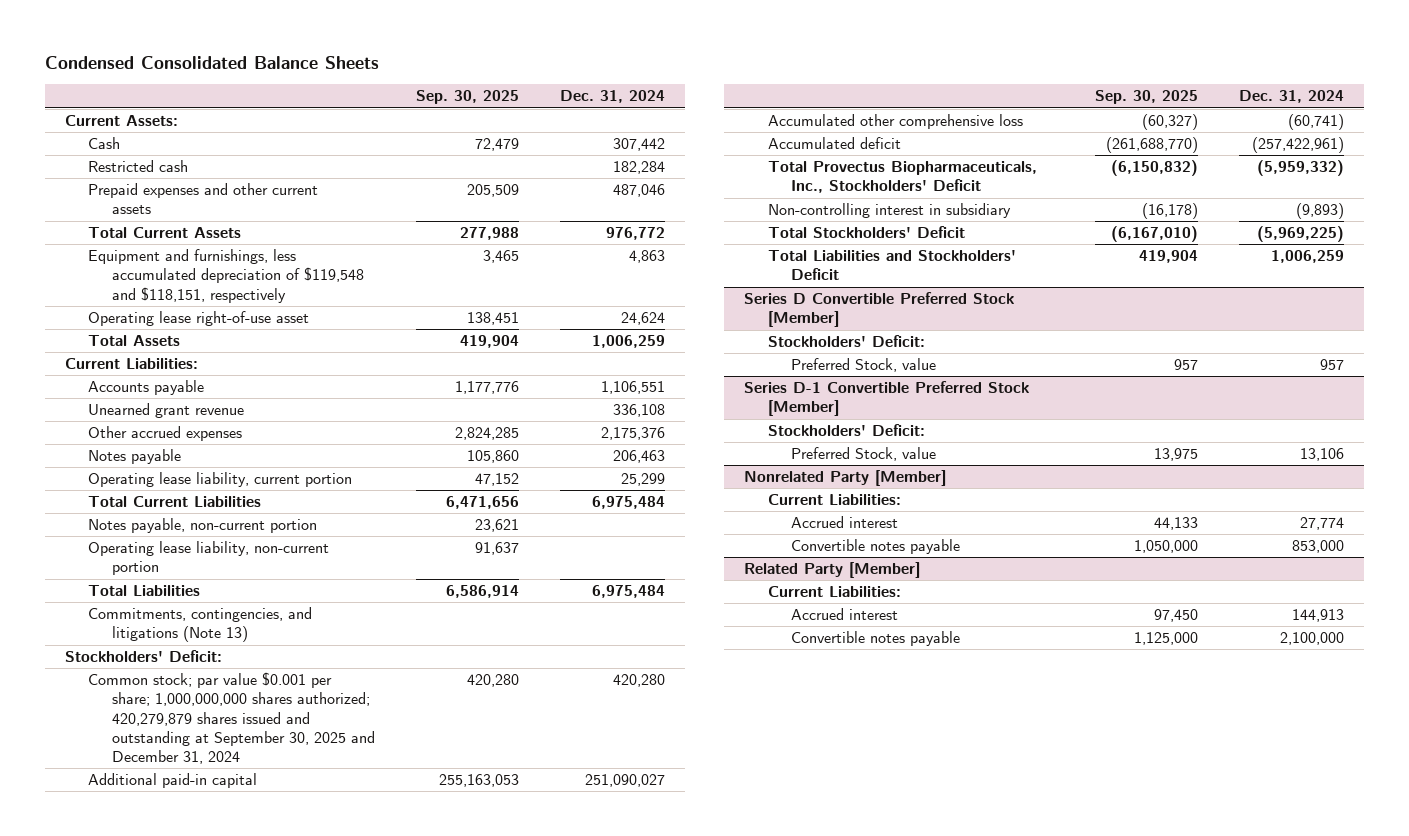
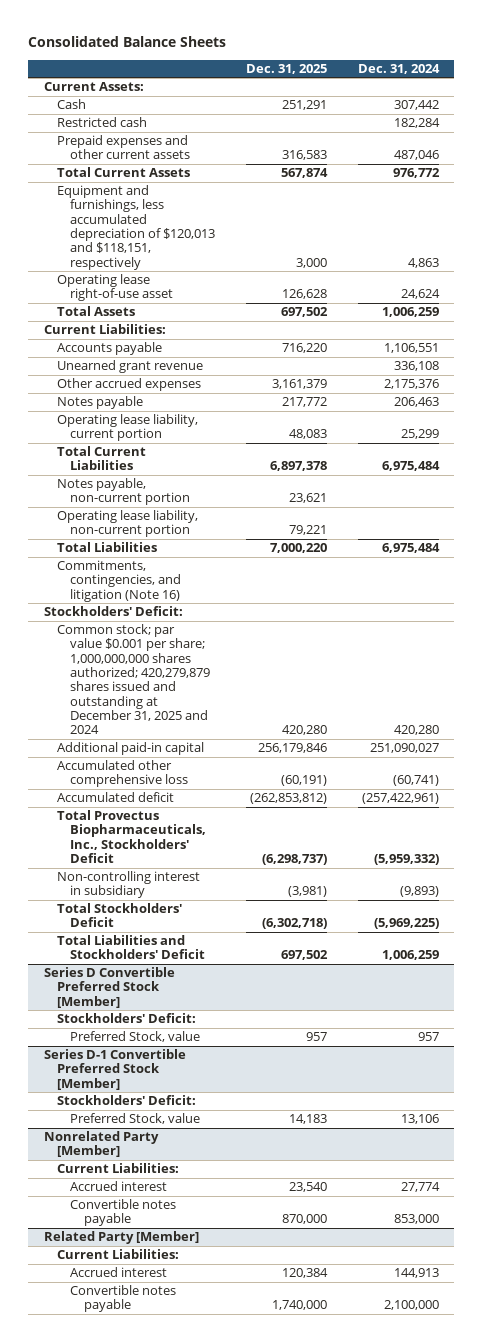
[44,55,379,69] Condensed Consolidated Balance Sheets -> [28,36,227,48] Consolidated Balance Sheets
[415,90,519,105] Sep. 30, 2025 -> none
none -> [245,63,327,74] Dec. 31, 2025
[88,249,364,303] Equipment and furnishings, less accumulated depreciation of $119,548 and $118,151, respectively -> [56,185,216,270] Equipment and furnishings, less accumulated depreciation of $120,013 and $118,151, respectively
[88,607,313,643] Commitments, contingencies, and litigations (Note 13) -> [56,560,182,602] Commitments, contingencies, and litigation (Note 16)
[88,672,375,765] Common stock; par value $0.001 per share; 1,000,000,000 shares authorized; 420,279,879 shares issued and outstanding at September 30, 2025 and December 31, 2024 -> [56,624,211,735] Common stock; par value $0.001 per share; 1,000,000,000 shares authorized; 420,279,879 shares issued and outstanding at December 31, 2025 and 2024

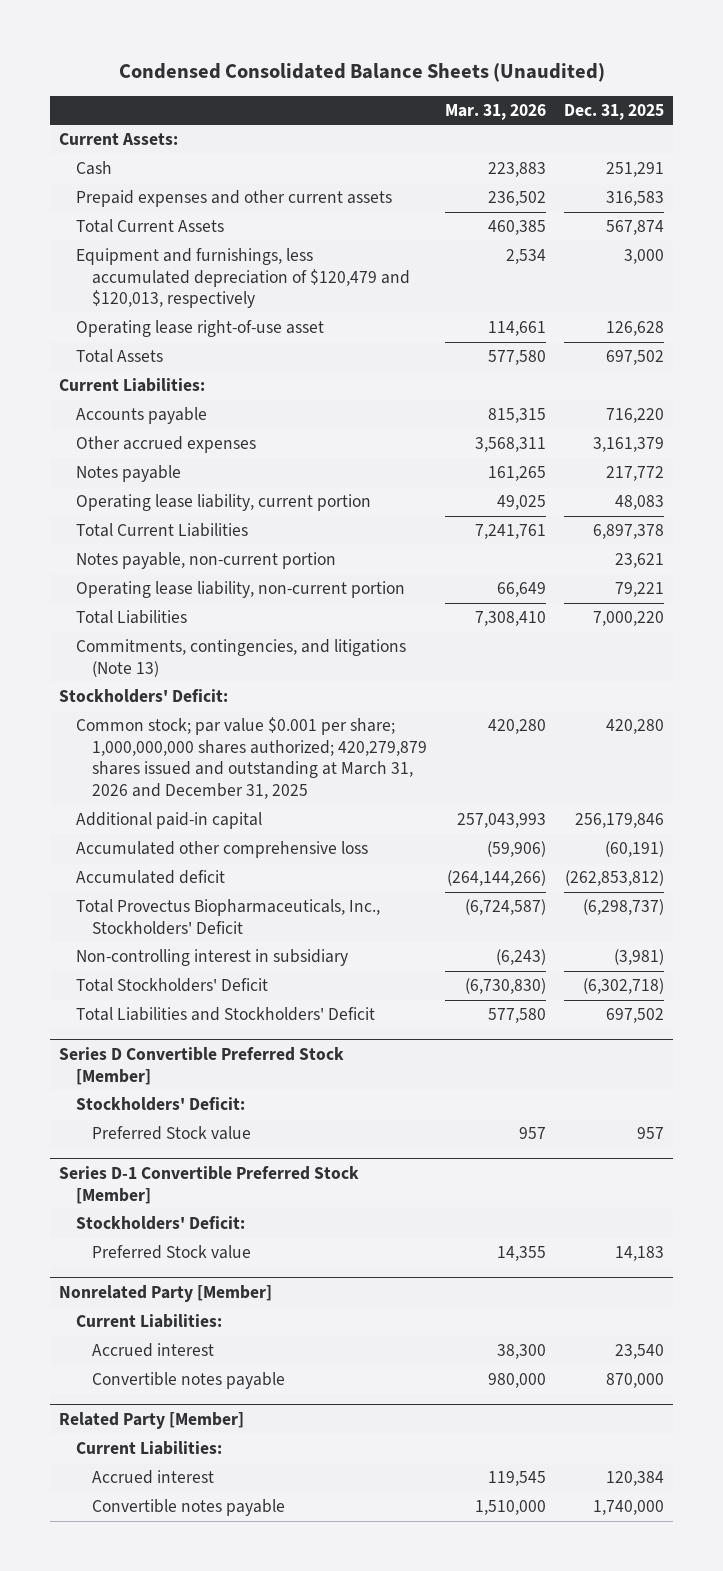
[28,36,227,48] Consolidated Balance Sheets -> [118,62,605,82] Condensed Consolidated Balance Sheets (Unaudited)
[357,63,440,74] Dec. 31, 2024 -> none
none -> [445,103,547,120] Mar. 31, 2026
[56,117,147,128] Restricted cash -> none
[56,185,216,270] Equipment and furnishings, less accumulated depreciation of $120,013 and $118,151, respectively -> [75,248,411,309] Equipment and furnishings, less accumulated depreciation of $120,479 and $120,013, respectively
[56,360,203,374] Unearned grant revenue -> none
[56,560,182,602] Commitments, contingencies, and litigation (Note 16) -> [75,639,406,677] Commitments, contingencies, and litigations (Note 13)
[56,624,211,735] Common stock; par value $0.001 per share; 1,000,000,000 shares authorized; 420,279,879 shares issued and outstanding at December 31, 2025 and 2024 -> [75,717,428,799] Common stock; par value $0.001 per share; 1,000,000,000 shares authorized; 420,279,879 shares issued and outstanding at March 31, 2026 and December 31, 2025
[70,1031,201,1043] Preferred Stock, value -> [92,1126,252,1141] Preferred Stock value
[70,1113,201,1125] Preferred Stock, value -> [92,1245,252,1260] Preferred Stock value

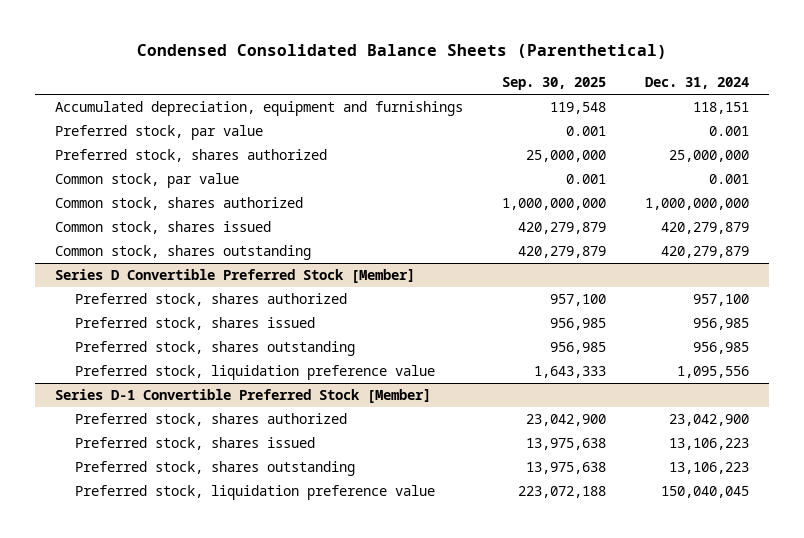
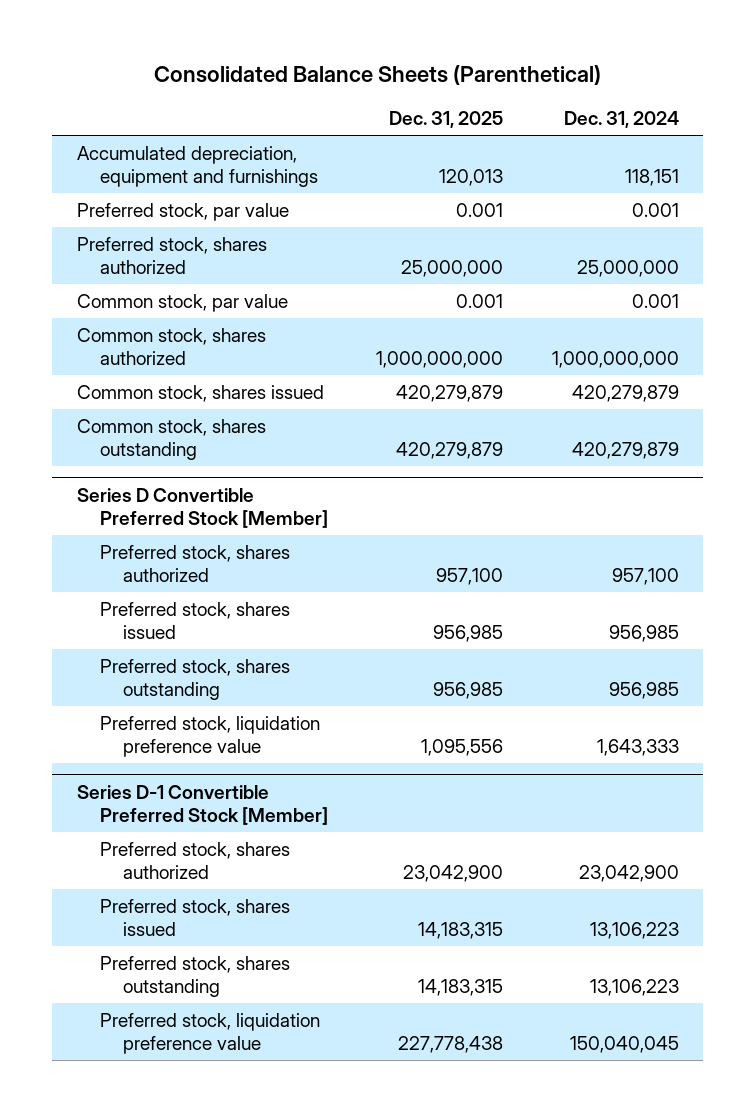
[136,44,667,60] Condensed Consolidated Balance Sheets (Parenthetical) -> [153,64,601,85] Consolidated Balance Sheets (Parenthetical)
[501,77,606,91] Sep. 30, 2025 -> none
none -> [389,111,504,129] Dec. 31, 2025
[677,366,750,379] 1,095,556 -> [596,739,679,757] 1,643,333

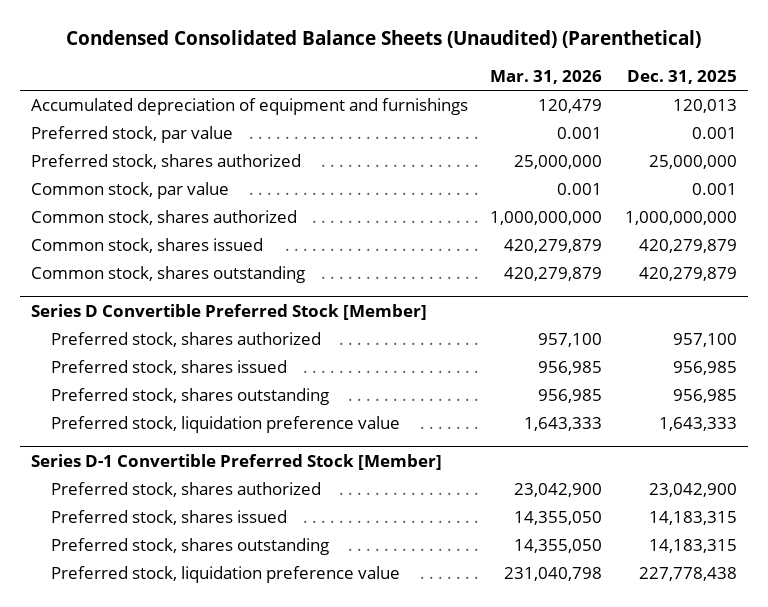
[153,64,601,85] Consolidated Balance Sheets (Parenthetical) -> [65,30,701,49] Condensed Consolidated Balance Sheets (Unaudited) (Parenthetical)
[563,111,679,129] Dec. 31, 2024 -> none
none -> [490,69,603,84] Mar. 31, 2026
[76,146,318,188] Accumulated depreciation, equipment and furnishings -> [31,97,469,115] Accumulated depreciation of equipment and furnishings
[421,739,504,757] 1,095,556 -> [658,416,737,431] 1,643,333

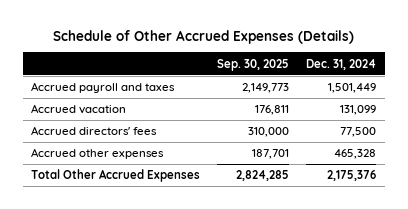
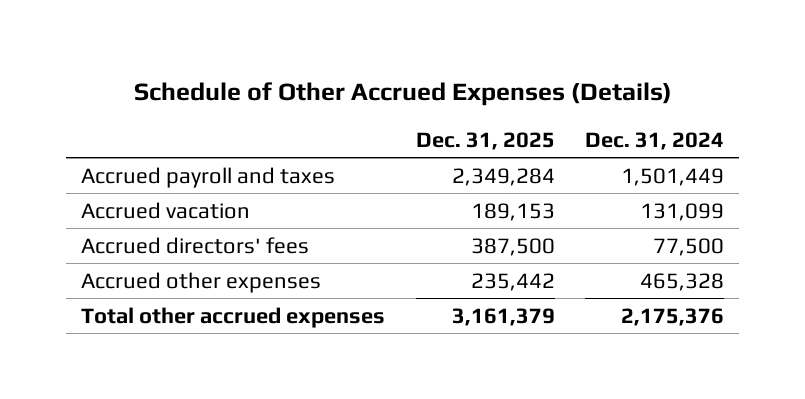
[217,58,290,71] Sep. 30, 2025 -> none
none -> [415,131,555,150] Dec. 31, 2025
[31,169,201,183] Total Other Accrued Expenses -> [81,306,386,328] Total other accrued expenses

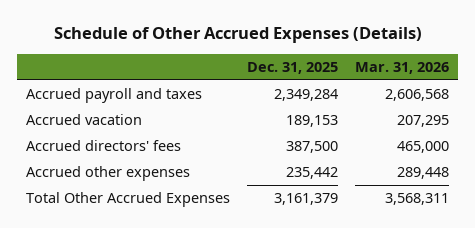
[584,131,724,150] Dec. 31, 2024 -> none
none -> [355,61,450,74] Mar. 31, 2026
[81,306,386,328] Total other accrued expenses -> [25,192,230,208] Total Other Accrued Expenses

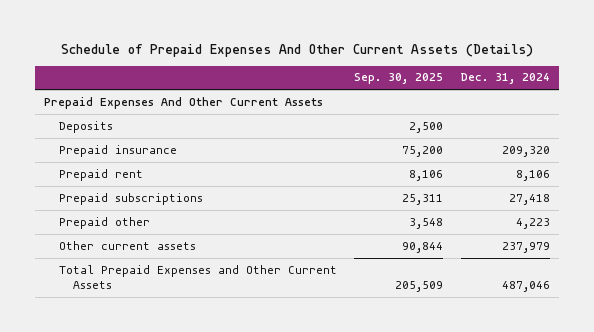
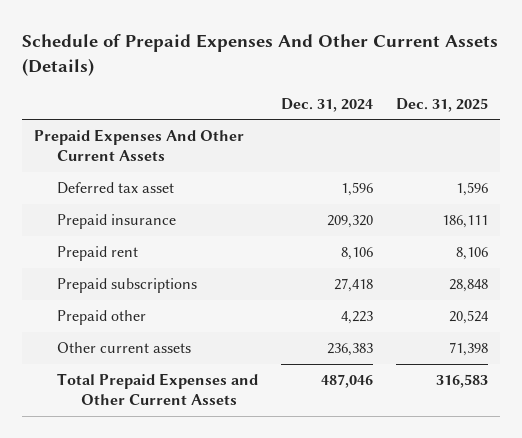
[354,73,444,85] Sep. 30, 2025 -> none
none -> [396,97,489,112] Dec. 31, 2025
[58,120,113,133] Deposits -> none
none -> [57,182,175,195] Deferred tax asset
[502,241,551,253] 237,979 -> [327,343,374,357] 236,383

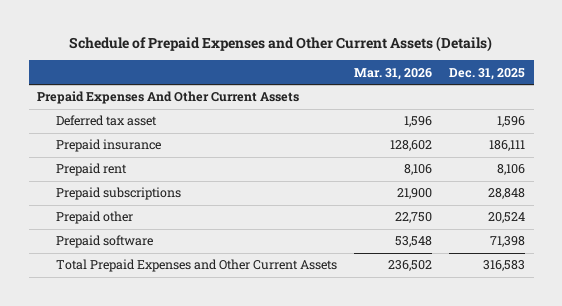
[22,33,499,76] Schedule of Prepaid Expenses And Other Current Assets (Details) -> [69,35,493,52] Schedule of Prepaid Expenses and Other Current Assets (Details)
[281,97,374,112] Dec. 31, 2024 -> none
none -> [353,67,432,80] Mar. 31, 2026
[57,342,192,354] Other current assets -> [55,235,153,249] Prepaid software

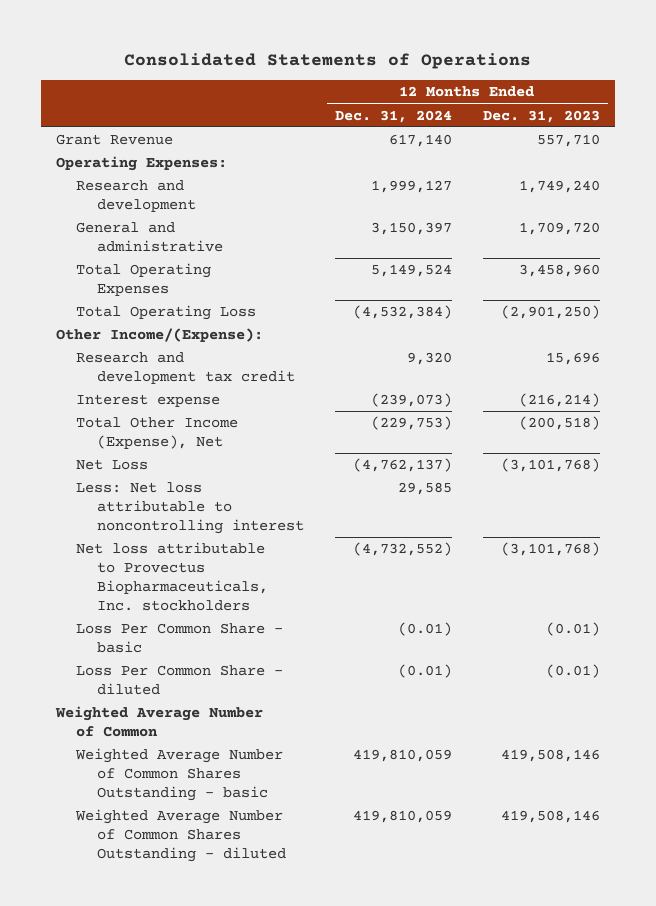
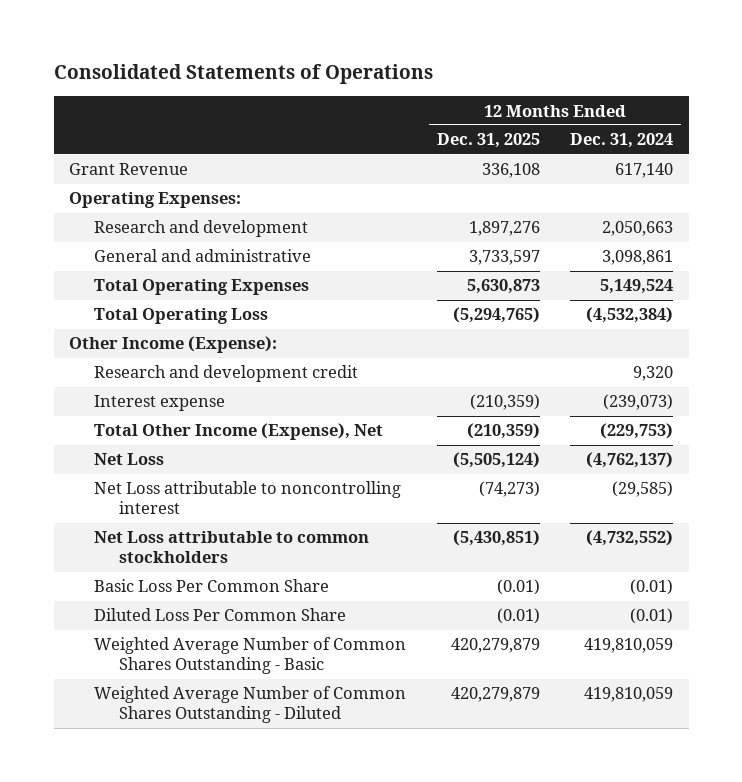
[482,109,600,123] Dec. 31, 2023 -> none
none -> [436,133,540,149] Dec. 31, 2025
[370,180,452,194] 1,999,127 -> [602,221,674,237] 2,050,663
[370,222,452,236] 3,150,397 -> [602,250,674,266] 3,098,861
[56,328,264,343] Other Income/(Expense): -> [68,336,277,354] Other Income (Expense):
[76,352,295,385] Research and development tax credit -> [94,365,359,383] Research and development credit
[55,706,264,738] Weighted Average Number of Common -> none
[76,482,304,535] Less: Net loss attributable to noncontrolling interest -> [94,481,402,515] Net Loss attributable to noncontrolling interest
[397,482,452,496] 29,585 -> [612,481,674,498] (29,585)
[76,542,268,612] Net loss attributable to Provectus Biopharmaceuticals, Inc. stockholders -> [94,531,370,564] Net Loss attributable to common stockholders
[76,623,284,654] Loss Per Common Share - basic -> [94,579,330,593] Basic Loss Per Common Share
[76,665,284,696] Loss Per Common Share - diluted -> [94,608,347,622] Diluted Loss Per Common Share
[75,748,284,802] Weighted Average Number of Common Shares Outstanding - basic -> [94,637,407,675] Weighted Average Number of Common Shares Outstanding - Basic
[75,809,286,863] Weighted Average Number of Common Shares Outstanding - diluted -> [94,686,407,724] Weighted Average Number of Common Shares Outstanding - Diluted

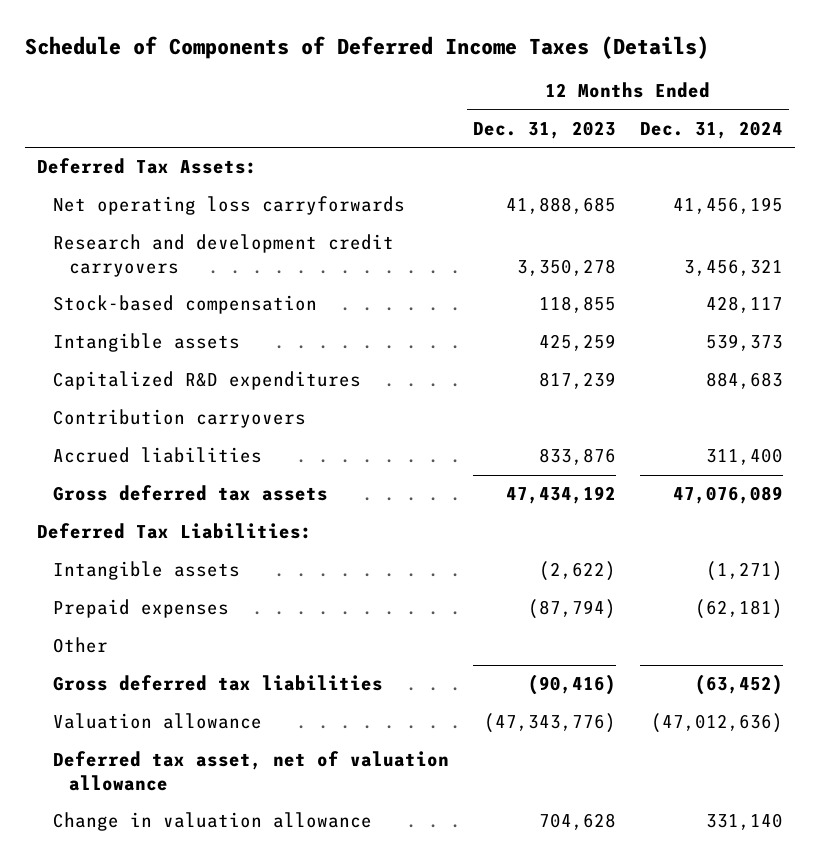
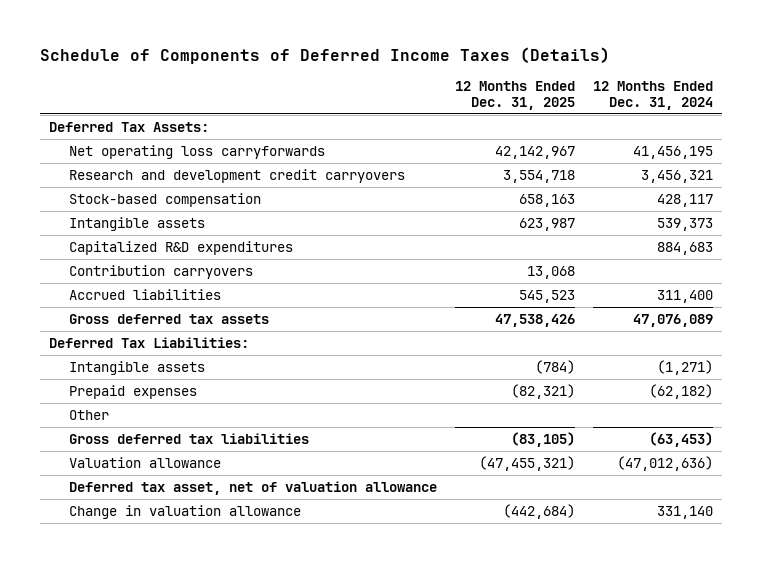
[473,120,617,139] Dec. 31, 2023 -> none
none -> [455,80,576,110] 12 Months Ended Dec. 31, 2025
[695,599,784,620] (62,181) -> [649,383,714,399] (62,182)
[695,674,784,696] (63,452) -> [649,431,714,447] (63,453)

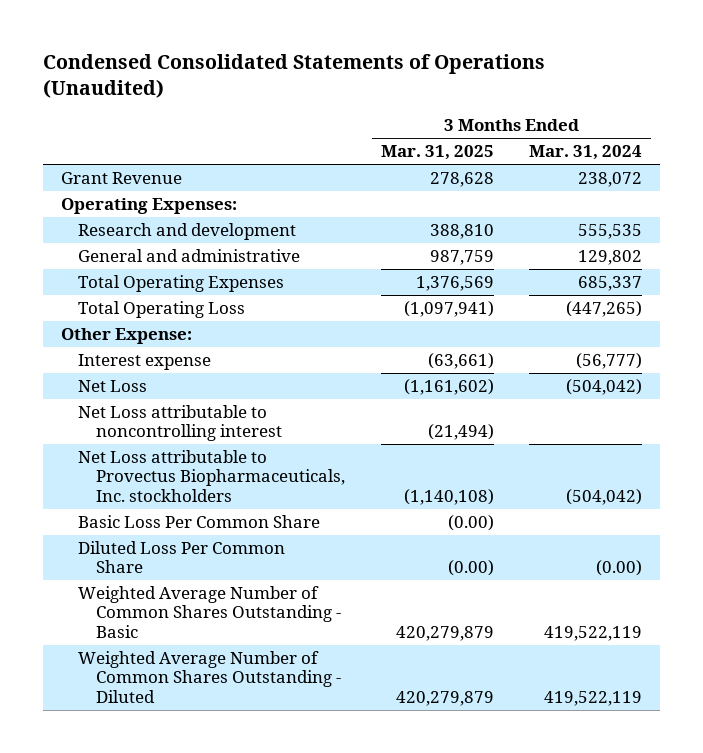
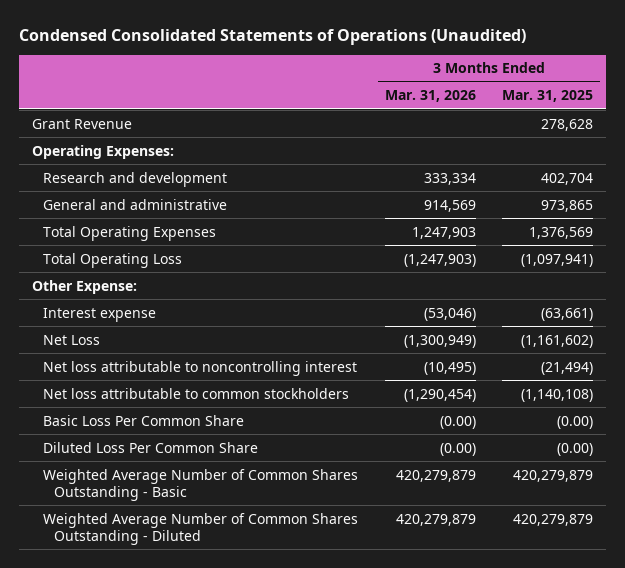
[529,145,643,161] Mar. 31, 2024 -> none
none -> [384,90,476,103] Mar. 31, 2026
[429,224,494,240] 388,810 -> [541,172,594,185] 402,704
[429,250,494,266] 987,759 -> [541,199,594,212] 973,865
[78,405,282,442] Net Loss attributable to noncontrolling interest -> [43,360,358,376] Net loss attributable to noncontrolling interest
[78,450,345,502] Net Loss attributable to Provectus Biopharmaceuticals, Inc. stockholders -> [43,387,350,399] Net loss attributable to common stockholders

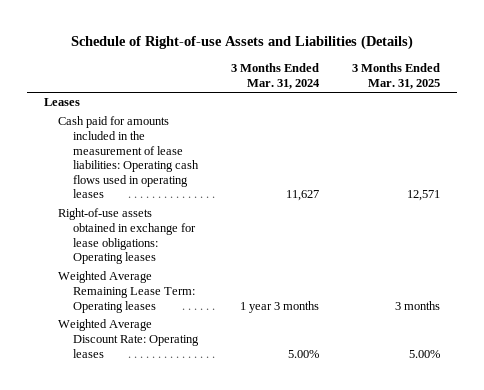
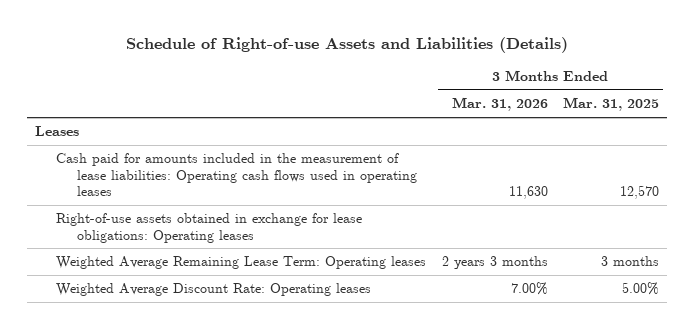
[231,63,321,89] 3 Months Ended Mar. 31, 2024 -> none
none -> [451,97,548,112] Mar. 31, 2026
[407,190,441,202] 12,571 -> [620,185,660,200] 12,570

